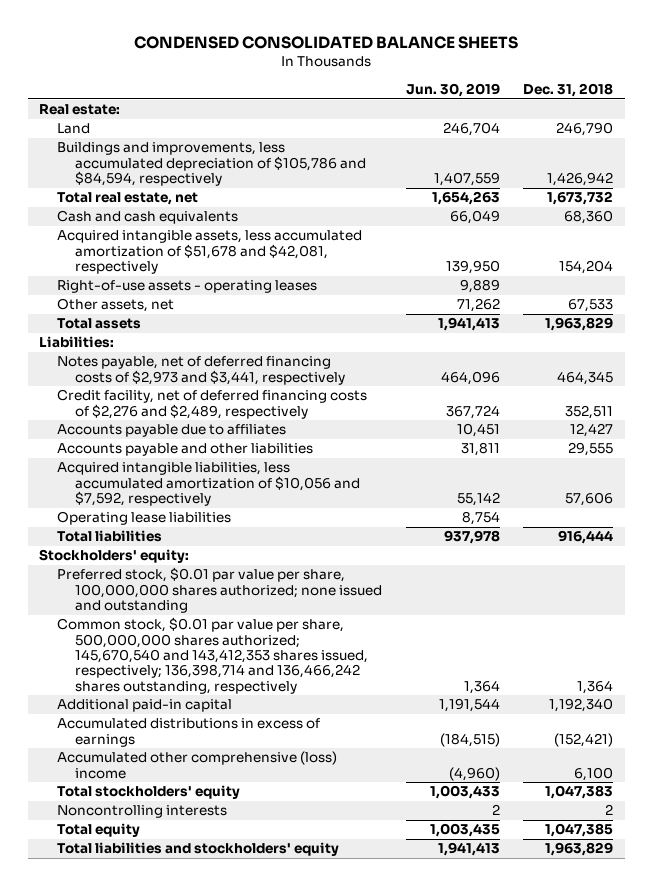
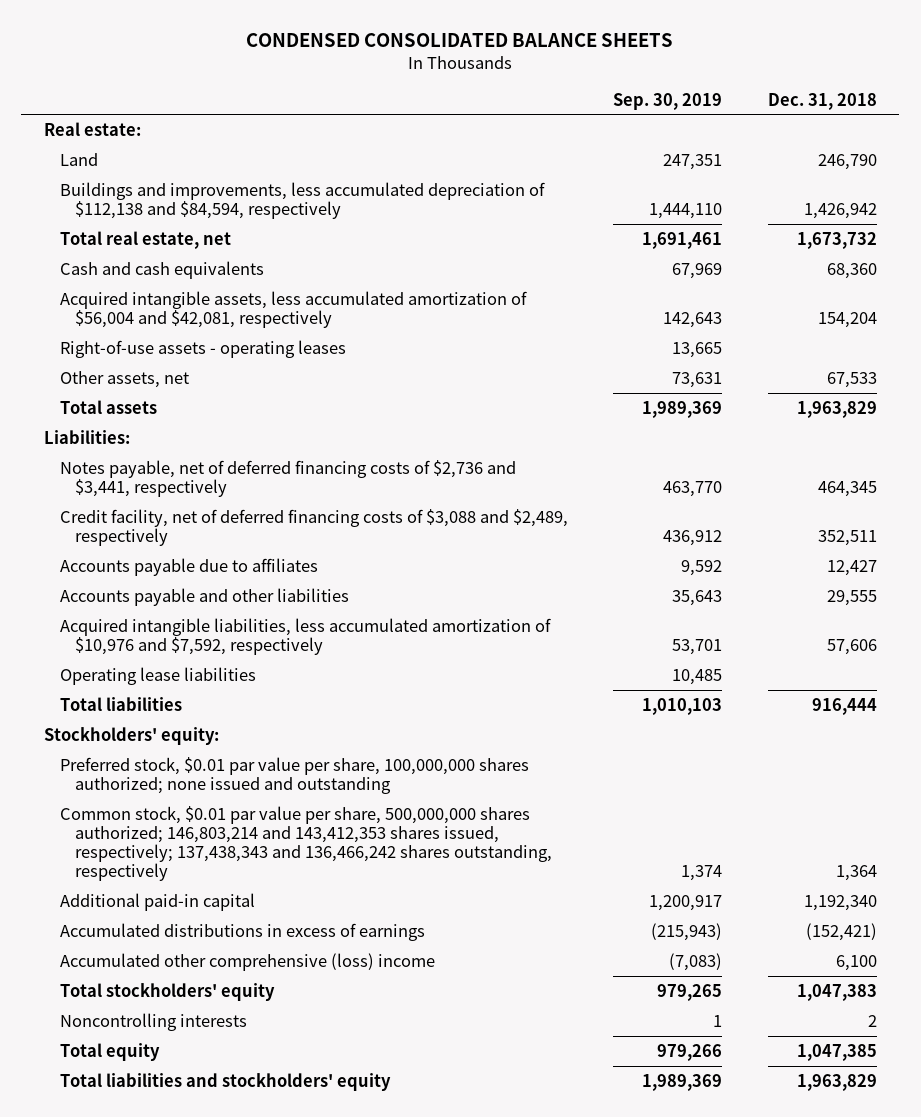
[405,82,500,97] Jun. 30, 2019 -> none
none -> [613,92,723,110] Sep. 30, 2019
[57,142,367,187] Buildings and improvements, less accumulated depreciation of $105,786 and $84,594, respectively -> [59,181,545,219] Buildings and improvements, less accumulated depreciation of $112,138 and $84,594, respectively
[57,230,363,275] Acquired intangible assets, less accumulated amortization of $51,678 and $42,081, respectively -> [59,290,527,328] Acquired intangible assets, less accumulated amortization of $56,004 and $42,081, respectively
[57,356,346,385] Notes payable, net of deferred financing costs of $2,973 and $3,441, respectively -> [59,459,516,497] Notes payable, net of deferred financing costs of $2,736 and $3,441, respectively
[57,389,368,419] Credit facility, net of deferred financing costs of $2,276 and $2,489, respectively -> [59,508,568,546] Credit facility, net of deferred financing costs of $3,088 and $2,489, respectively
[57,462,361,507] Acquired intangible liabilities, less accumulated amortization of $10,056 and $7,592, respectively -> [59,617,551,655] Acquired intangible liabilities, less accumulated amortization of $10,976 and $7,592, respectively
[57,617,369,694] Common stock, $0.01 par value per share, 500,000,000 shares authorized; 145,670,540 and 143,412,353 shares issued, respectively; 136,398,714 and 136,466,242 shares outstanding, respectively -> [59,805,552,881] Common stock, $0.01 par value per share, 500,000,000 shares authorized; 146,803,214 and 143,412,353 shares issued, respectively; 137,438,343 and 136,466,242 shares outstanding, respectively

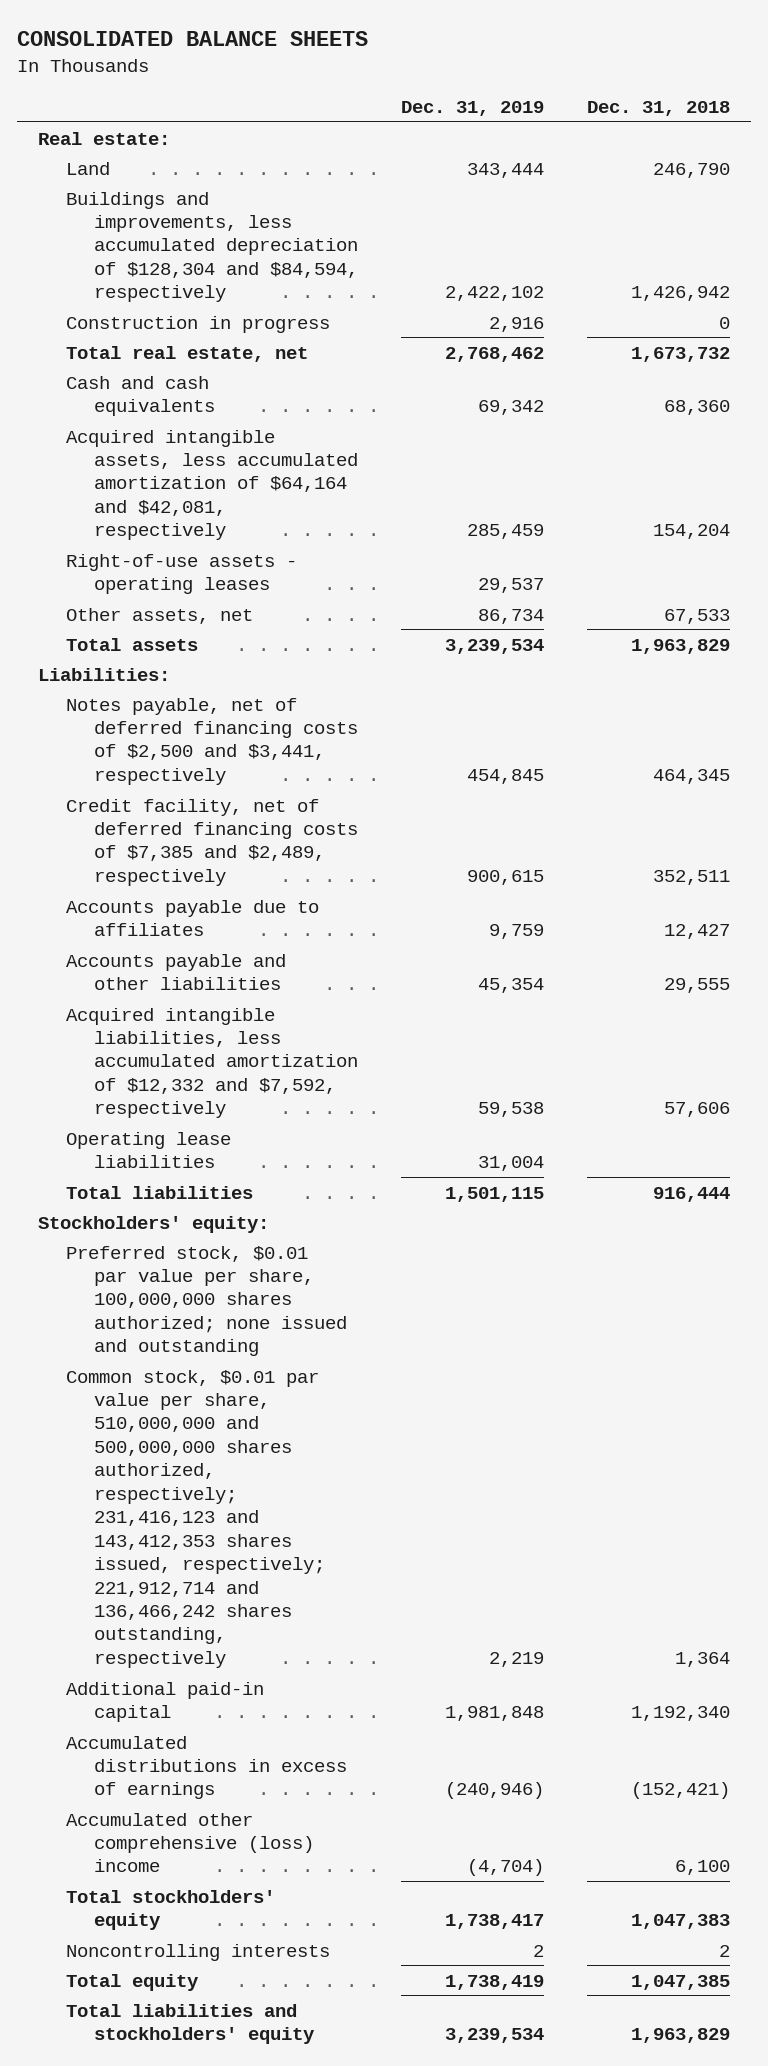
[246,32,674,47] CONDENSED CONSOLIDATED BALANCE SHEETS -> [16,31,368,47] CONSOLIDATED BALANCE SHEETS
[613,92,723,110] Sep. 30, 2019 -> none
none -> [400,100,544,116] Dec. 31, 2019
[59,181,545,219] Buildings and improvements, less accumulated depreciation of $112,138 and $84,594, respectively -> [66,191,358,303] Buildings and improvements, less accumulated depreciation of $128,304 and $84,594, respectively
none -> [66,315,331,333] Construction in progress
[59,290,527,328] Acquired intangible assets, less accumulated amortization of $56,004 and $42,081, respectively -> [66,429,358,541] Acquired intangible assets, less accumulated amortization of $64,164 and $42,081, respectively
[59,459,516,497] Notes payable, net of deferred financing costs of $2,736 and $3,441, respectively -> [66,697,358,785] Notes payable, net of deferred financing costs of $2,500 and $3,441, respectively
[59,508,568,546] Credit facility, net of deferred financing costs of $3,088 and $2,489, respectively -> [66,798,358,886] Credit facility, net of deferred financing costs of $7,385 and $2,489, respectively
[59,617,551,655] Acquired intangible liabilities, less accumulated amortization of $10,976 and $7,592, respectively -> [66,1007,358,1119] Acquired intangible liabilities, less accumulated amortization of $12,332 and $7,592, respectively
[59,805,552,881] Common stock, $0.01 par value per share, 500,000,000 shares authorized; 146,803,214 and 143,412,353 shares issued, respectively; 137,438,343 and 136,466,242 shares outstanding, respectively -> [66,1369,325,1668] Common stock, $0.01 par value per share, 510,000,000 and 500,000,000 shares authorized, respectively; 231,416,123 and 143,412,353 shares issued, respectively; 221,912,714 and 136,466,242 shares outstanding, respectively

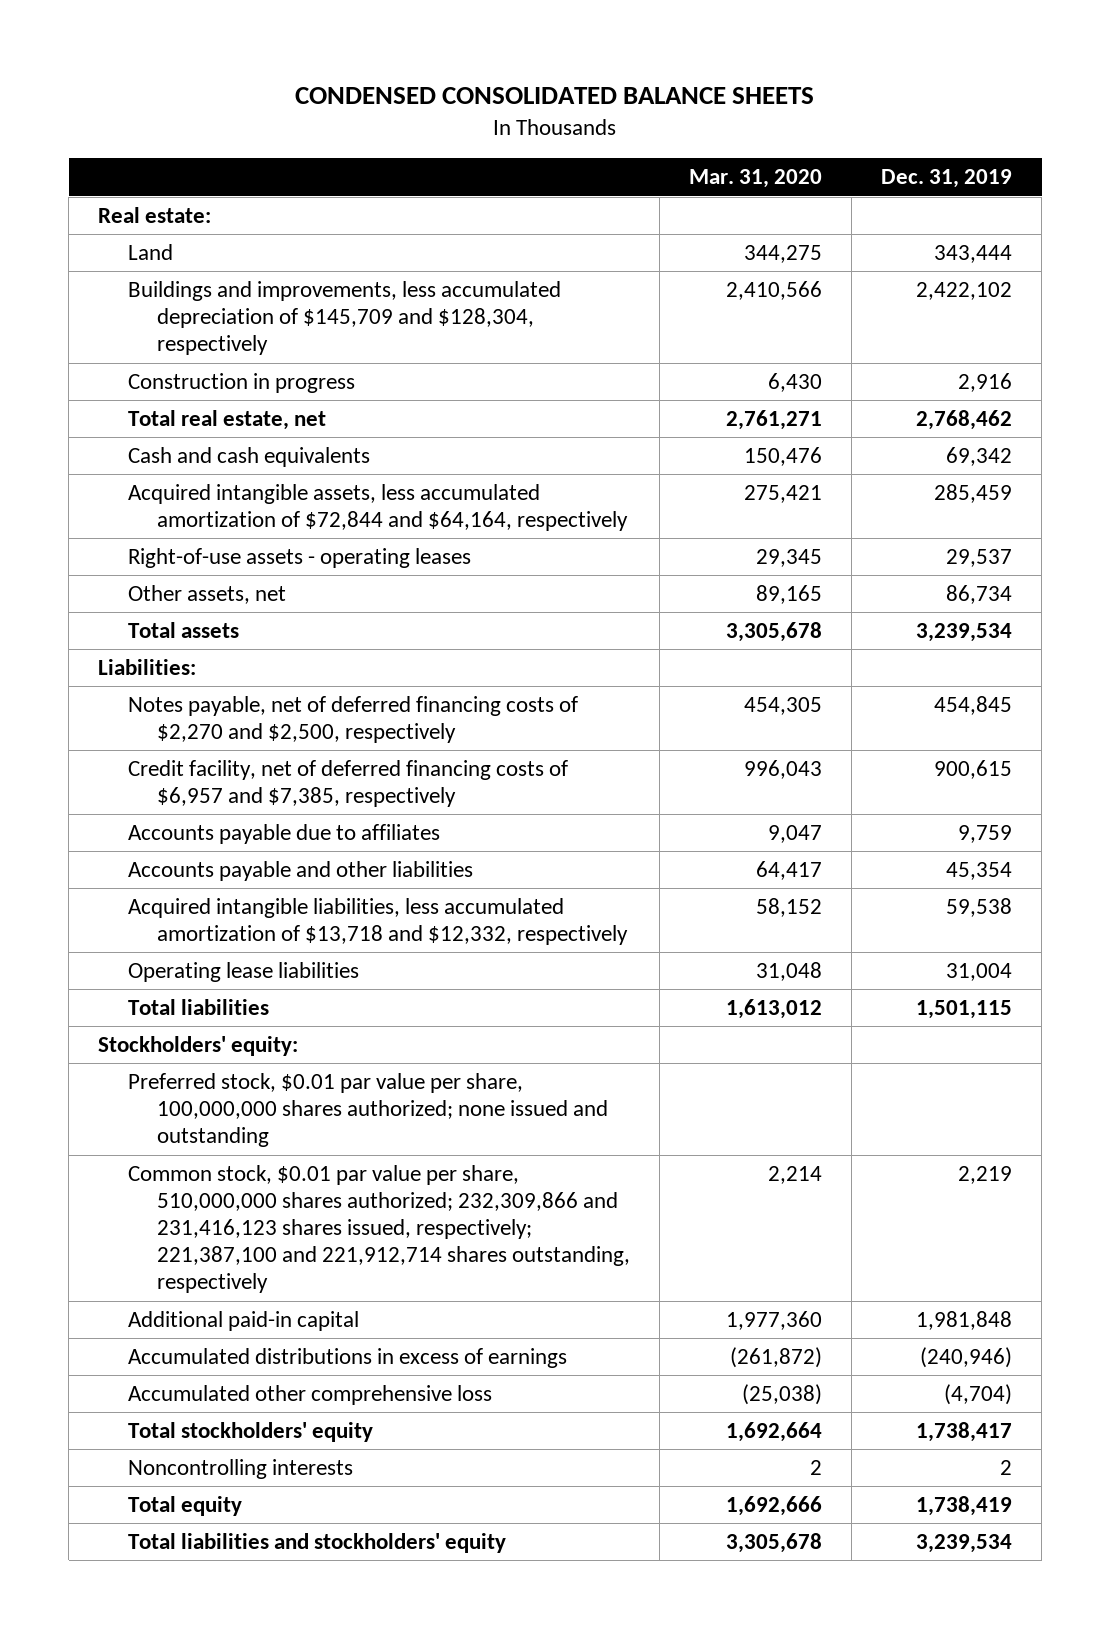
[16,31,368,47] CONSOLIDATED BALANCE SHEETS -> [295,87,815,105] CONDENSED CONSOLIDATED BALANCE SHEETS
[586,100,730,116] Dec. 31, 2018 -> none
none -> [689,169,823,189] Mar. 31, 2020
[66,191,358,303] Buildings and improvements, less accumulated depreciation of $128,304 and $84,594, respectively -> [127,281,561,356] Buildings and improvements, less accumulated depreciation of $145,709 and $128,304, respectively
[66,429,358,541] Acquired intangible assets, less accumulated amortization of $64,164 and $42,081, respectively -> [127,484,629,532] Acquired intangible assets, less accumulated amortization of $72,844 and $64,164, respectively
[66,697,358,785] Notes payable, net of deferred financing costs of $2,500 and $3,441, respectively -> [127,696,578,744] Notes payable, net of deferred financing costs of $2,270 and $2,500, respectively
[66,798,358,886] Credit facility, net of deferred financing costs of $7,385 and $2,489, respectively -> [127,760,568,808] Credit facility, net of deferred financing costs of $6,957 and $7,385, respectively
[66,1007,358,1119] Acquired intangible liabilities, less accumulated amortization of $12,332 and $7,592, respectively -> [127,898,629,946] Acquired intangible liabilities, less accumulated amortization of $13,718 and $12,332, respectively
[66,1369,325,1668] Common stock, $0.01 par value per share, 510,000,000 and 500,000,000 shares authorized, respectively; 231,416,123 and 143,412,353 shares issued, respectively; 221,912,714 and 136,466,242 shares outstanding, respectively -> [127,1165,631,1294] Common stock, $0.01 par value per share, 510,000,000 shares authorized; 232,309,866 and 231,416,123 shares issued, respectively; 221,387,100 and 221,912,714 shares outstanding, respectively
[66,1812,314,1873] Accumulated other comprehensive (loss) income -> [127,1385,492,1406] Accumulated other comprehensive loss

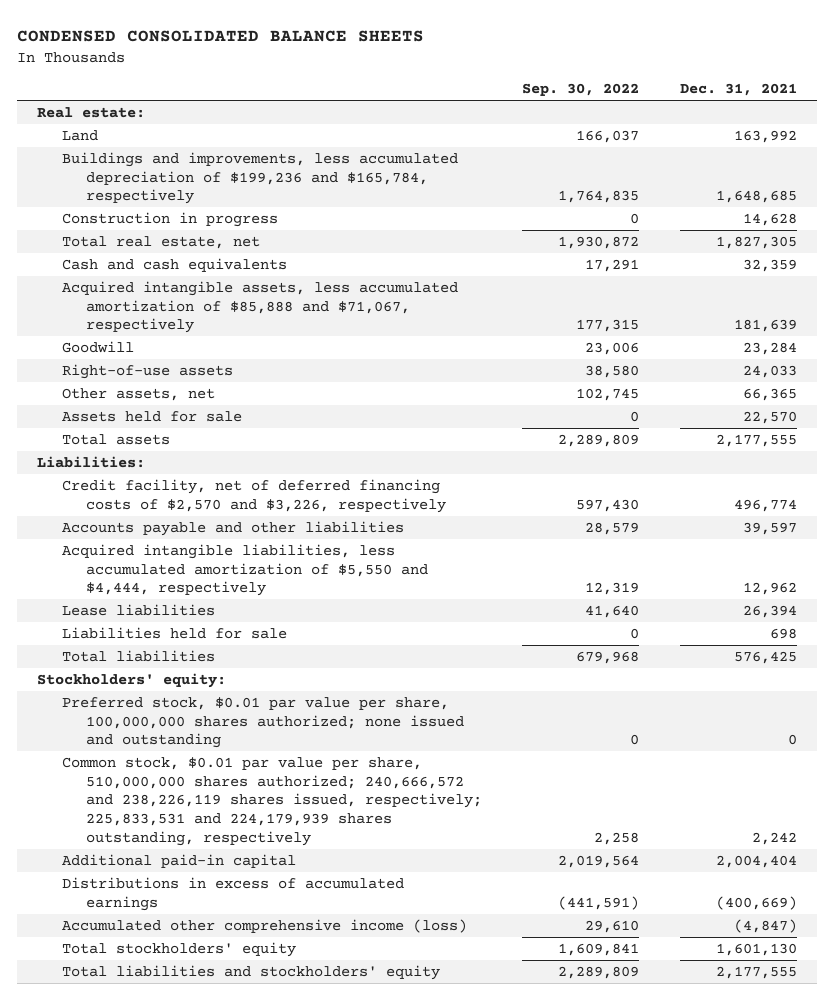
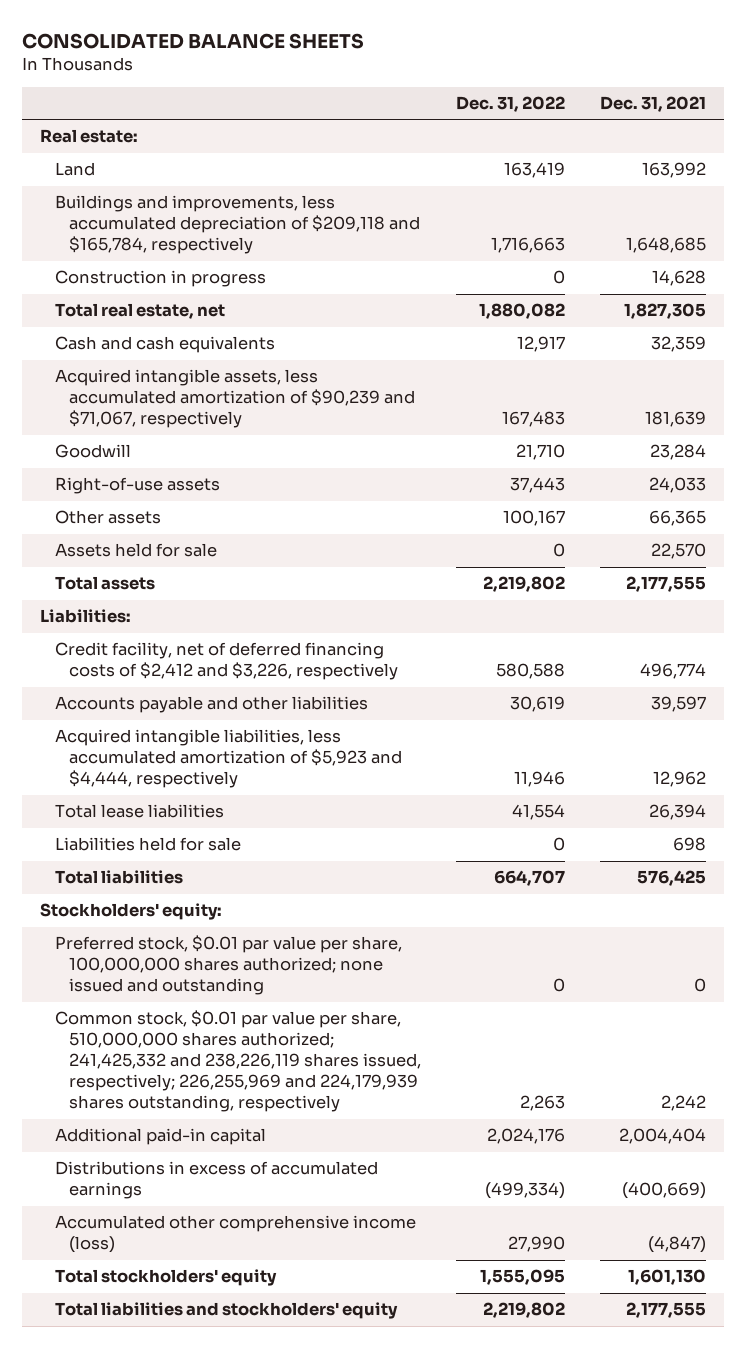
[17,29,425,42] CONDENSED CONSOLIDATED BALANCE SHEETS -> [22,33,365,50] CONSOLIDATED BALANCE SHEETS
[522,82,640,96] Sep. 30, 2022 -> none
none -> [456,96,566,113] Dec. 31, 2022
[61,151,458,205] Buildings and improvements, less accumulated depreciation of $199,236 and $165,784, respectively -> [54,195,420,255] Buildings and improvements, less accumulated depreciation of $209,118 and $165,784, respectively
[61,280,458,334] Acquired intangible assets, less accumulated amortization of $85,888 and $71,067, respectively -> [54,369,415,429] Acquired intangible assets, less accumulated amortization of $90,239 and $71,067, respectively
[61,387,215,401] Other assets, net -> [54,510,161,525] Other assets
[61,478,446,513] Credit facility, net of deferred financing costs of $2,570 and $3,226, respectively -> [54,642,398,681] Credit facility, net of deferred financing costs of $2,412 and $3,226, respectively
[61,543,428,597] Acquired intangible liabilities, less accumulated amortization of $5,550 and $4,444, respectively -> [54,729,402,789] Acquired intangible liabilities, less accumulated amortization of $5,923 and $4,444, respectively
[61,603,215,616] Lease liabilities -> [54,804,224,819] Total lease liabilities
[61,756,482,846] Common stock, $0.01 par value per share, 510,000,000 shares authorized; 240,666,572 and 238,226,119 shares issued, respectively; 225,833,531 and 224,179,939 shares outstanding, respectively -> [54,1010,421,1113] Common stock, $0.01 par value per share, 510,000,000 shares authorized; 241,425,332 and 238,226,119 shares issued, respectively; 226,255,969 and 224,179,939 shares outstanding, respectively

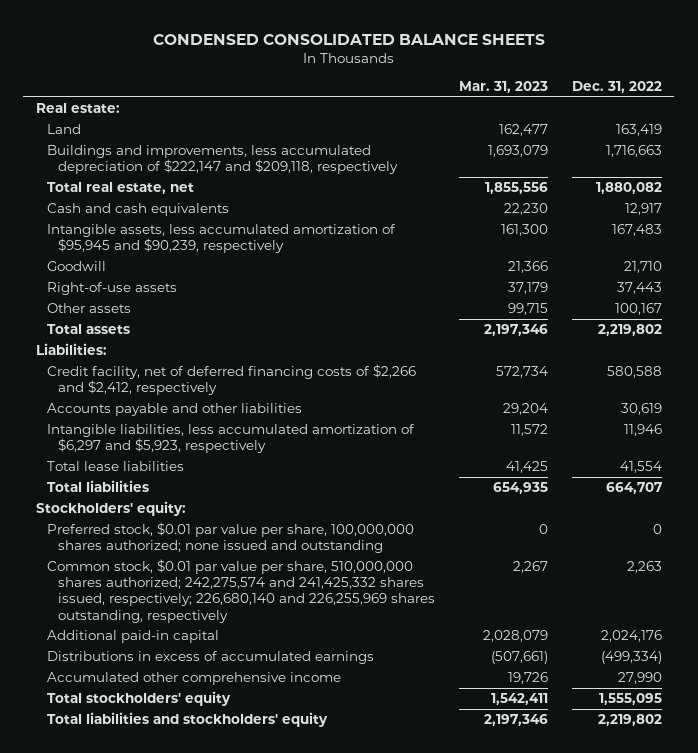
[22,33,365,50] CONSOLIDATED BALANCE SHEETS -> [152,33,545,45] CONDENSED CONSOLIDATED BALANCE SHEETS
[600,96,707,113] Dec. 31, 2021 -> none
none -> [458,81,548,94] Mar. 31, 2023
[54,270,266,288] Construction in progress -> none
[54,195,420,255] Buildings and improvements, less accumulated depreciation of $209,118 and $165,784, respectively -> [46,144,398,175] Buildings and improvements, less accumulated depreciation of $222,147 and $209,118, respectively
[54,369,415,429] Acquired intangible assets, less accumulated amortization of $90,239 and $71,067, respectively -> [46,223,396,254] Intangible assets, less accumulated amortization of $95,945 and $90,239, respectively
[54,543,217,558] Assets held for sale -> none
[54,642,398,681] Credit facility, net of deferred financing costs of $2,412 and $3,226, respectively -> [46,363,416,396] Credit facility, net of deferred financing costs of $2,266 and $2,412, respectively
[54,729,402,789] Acquired intangible liabilities, less accumulated amortization of $5,923 and $4,444, respectively -> [46,423,415,454] Intangible liabilities, less accumulated amortization of $6,297 and $5,923, respectively
[54,837,241,852] Liabilities held for sale -> none
[54,1010,421,1113] Common stock, $0.01 par value per share, 510,000,000 shares authorized; 241,425,332 and 238,226,119 shares issued, respectively; 226,255,969 and 224,179,939 shares outstanding, respectively -> [46,558,435,623] Common stock, $0.01 par value per share, 510,000,000 shares authorized; 242,275,574 and 241,425,332 shares issued, respectively; 226,680,140 and 226,255,969 shares outstanding, respectively
[54,1215,416,1254] Accumulated other comprehensive income (loss) -> [46,671,341,685] Accumulated other comprehensive income

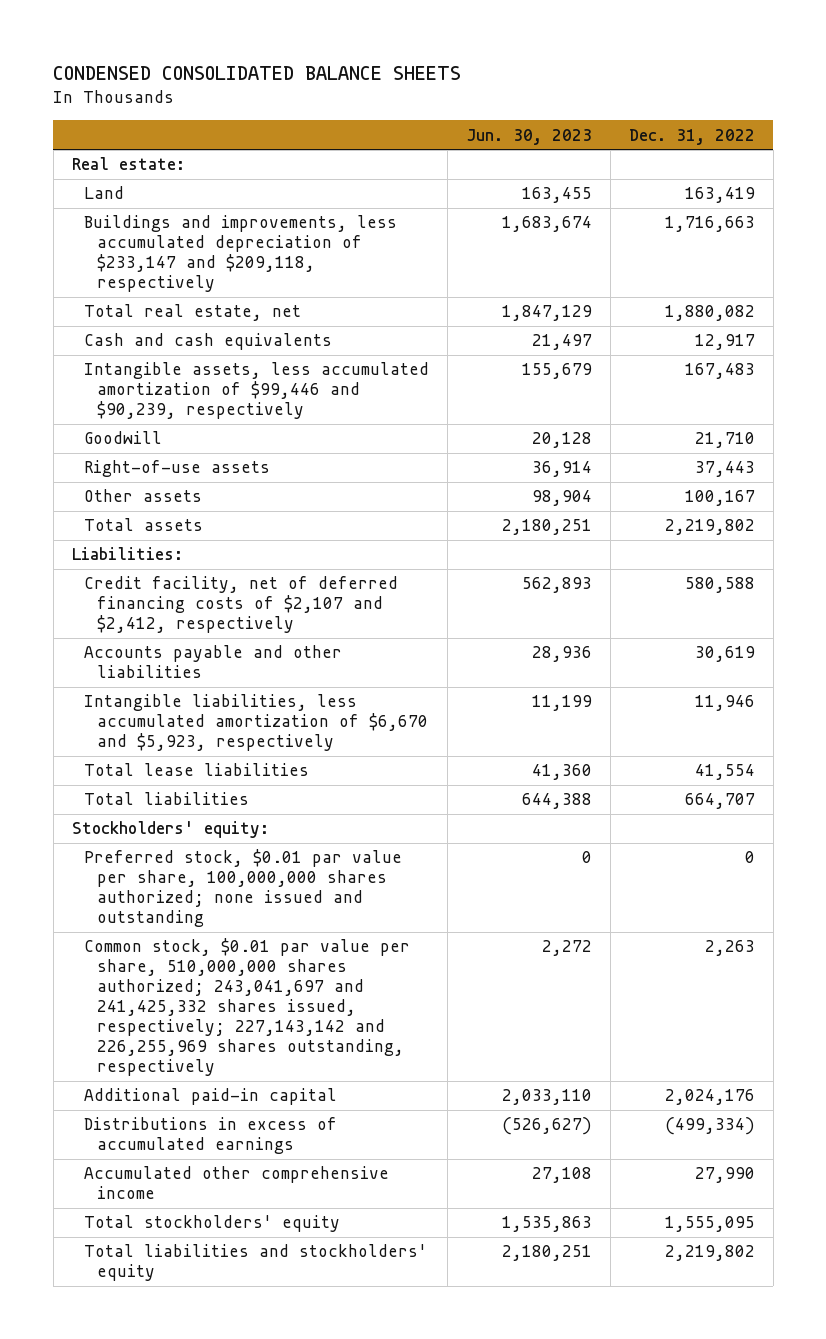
[458,81,548,94] Mar. 31, 2023 -> none
none -> [466,128,593,145] Jun. 30, 2023
[46,144,398,175] Buildings and improvements, less accumulated depreciation of $222,147 and $209,118, respectively -> [84,215,398,293] Buildings and improvements, less accumulated depreciation of $233,147 and $209,118, respectively
[46,223,396,254] Intangible assets, less accumulated amortization of $95,945 and $90,239, respectively -> [84,362,430,420] Intangible assets, less accumulated amortization of $99,446 and $90,239, respectively
[46,363,416,396] Credit facility, net of deferred financing costs of $2,266 and $2,412, respectively -> [84,576,399,634] Credit facility, net of deferred financing costs of $2,107 and $2,412, respectively
[46,423,415,454] Intangible liabilities, less accumulated amortization of $6,297 and $5,923, respectively -> [84,694,429,752] Intangible liabilities, less accumulated amortization of $6,670 and $5,923, respectively
[46,558,435,623] Common stock, $0.01 par value per share, 510,000,000 shares authorized; 242,275,574 and 241,425,332 shares issued, respectively; 226,680,140 and 226,255,969 shares outstanding, respectively -> [84,938,411,1077] Common stock, $0.01 par value per share, 510,000,000 shares authorized; 243,041,697 and 241,425,332 shares issued, respectively; 227,143,142 and 226,255,969 shares outstanding, respectively

